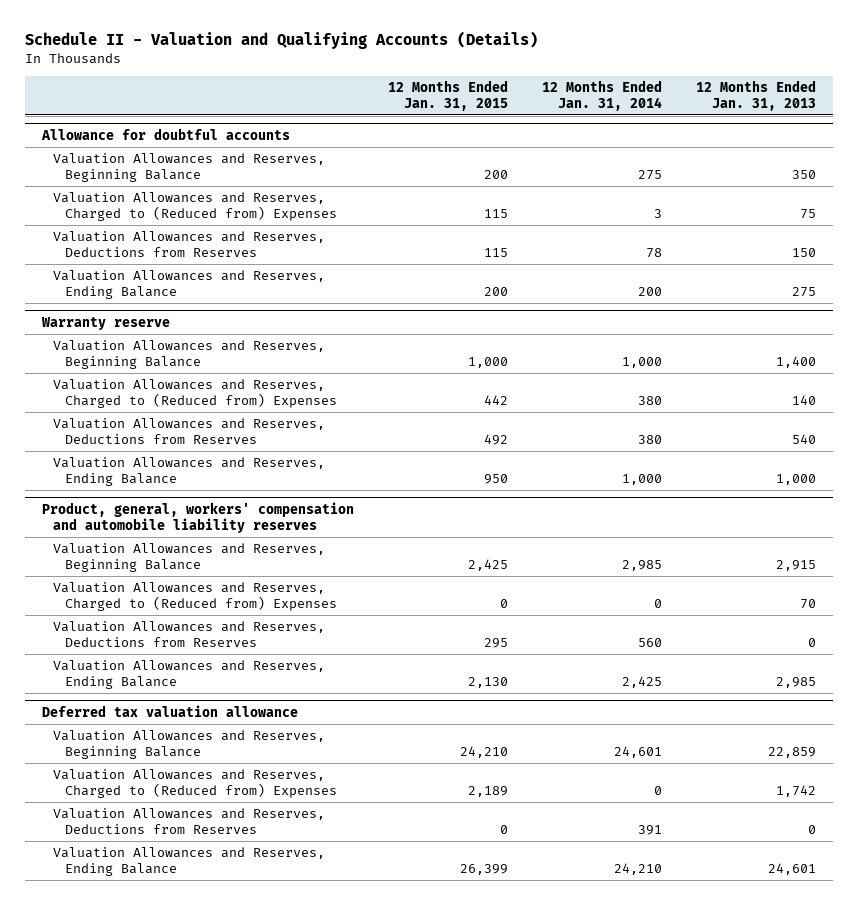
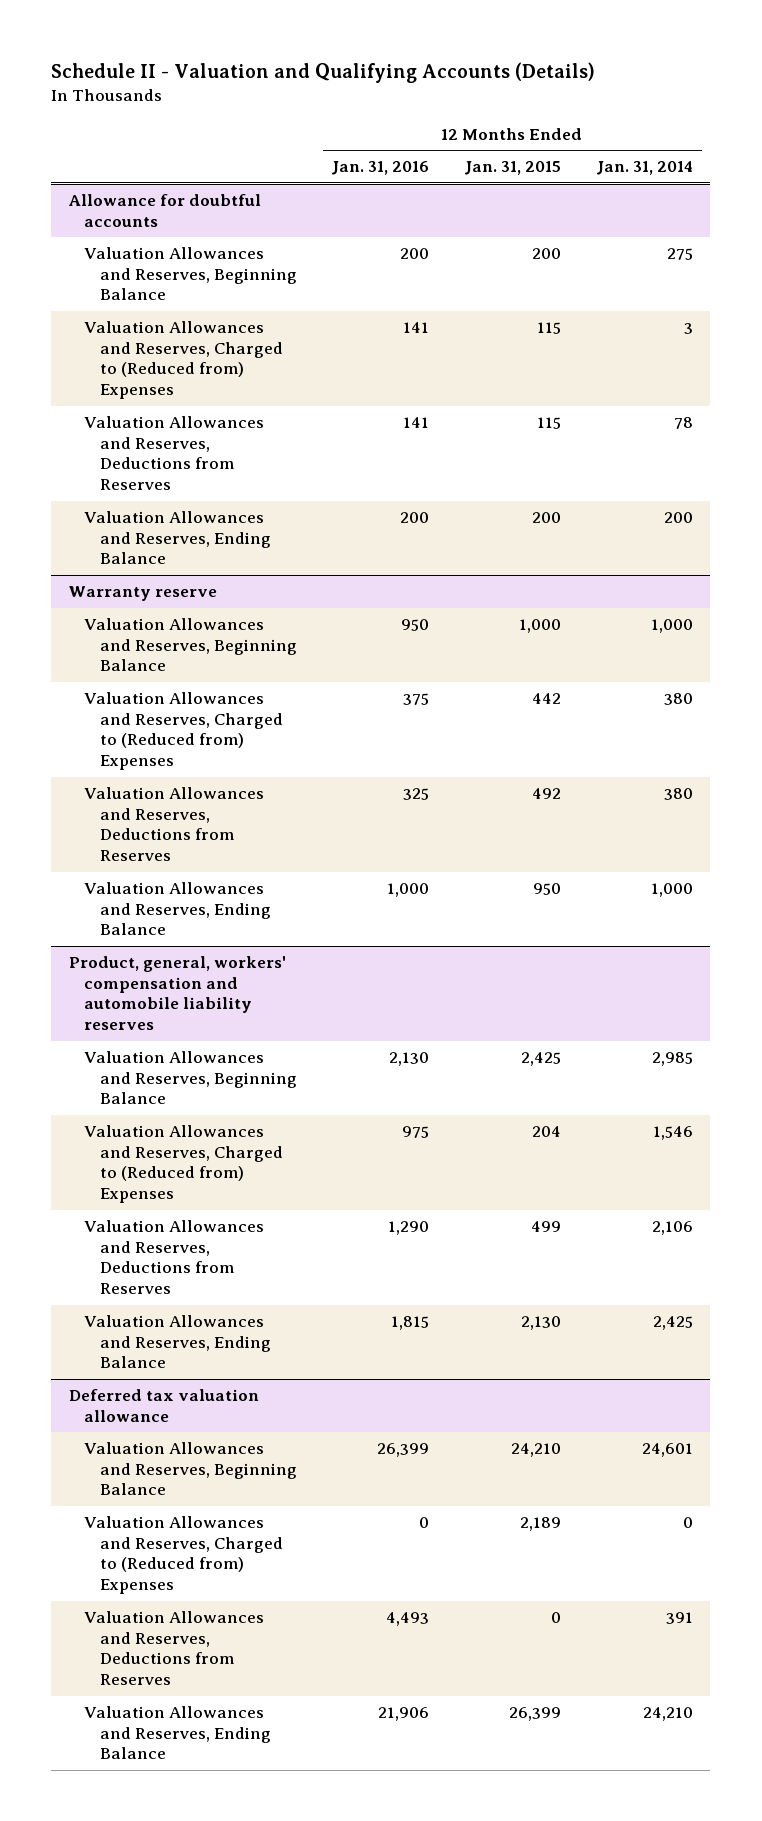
[696,79,817,111] 12 Months Ended Jan. 31, 2013 -> none
none -> [331,161,430,176] Jan. 31, 2016
[500,598,509,608] 0 -> [532,1126,562,1138] 204
[654,598,663,608] 0 -> [652,1126,693,1141] 1,546
[484,637,509,648] 295 -> [531,1221,562,1233] 499
[638,637,663,647] 560 -> [651,1221,693,1236] 2,106

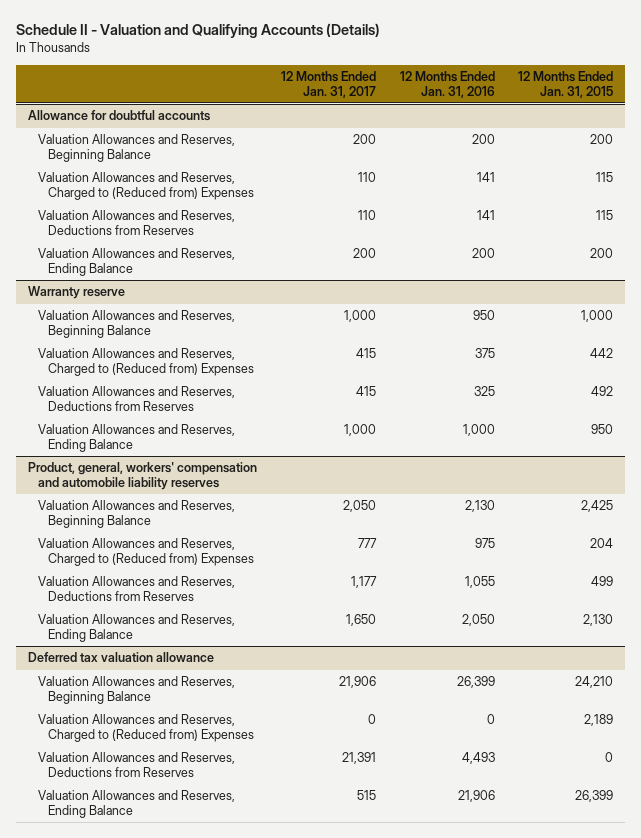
[595,161,693,176] Jan. 31, 2014 -> none
none -> [280,70,376,98] 12 Months Ended Jan. 31, 2017
[388,1221,430,1236] 1,290 -> [464,576,495,589] 1,055
[391,1316,430,1331] 1,815 -> [461,614,495,627] 2,050

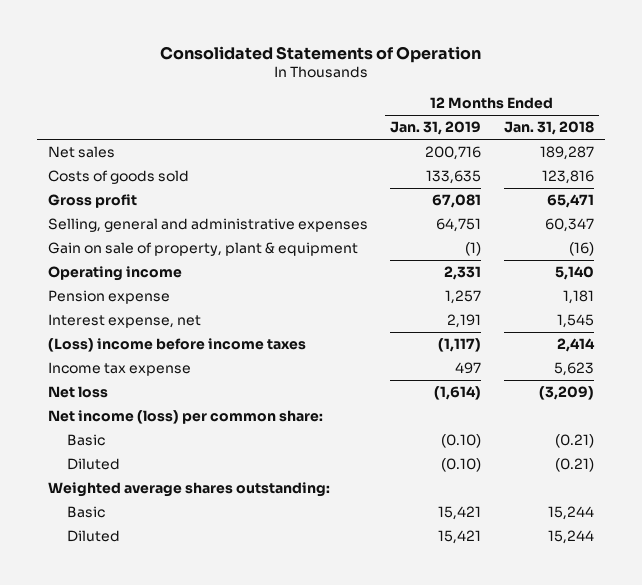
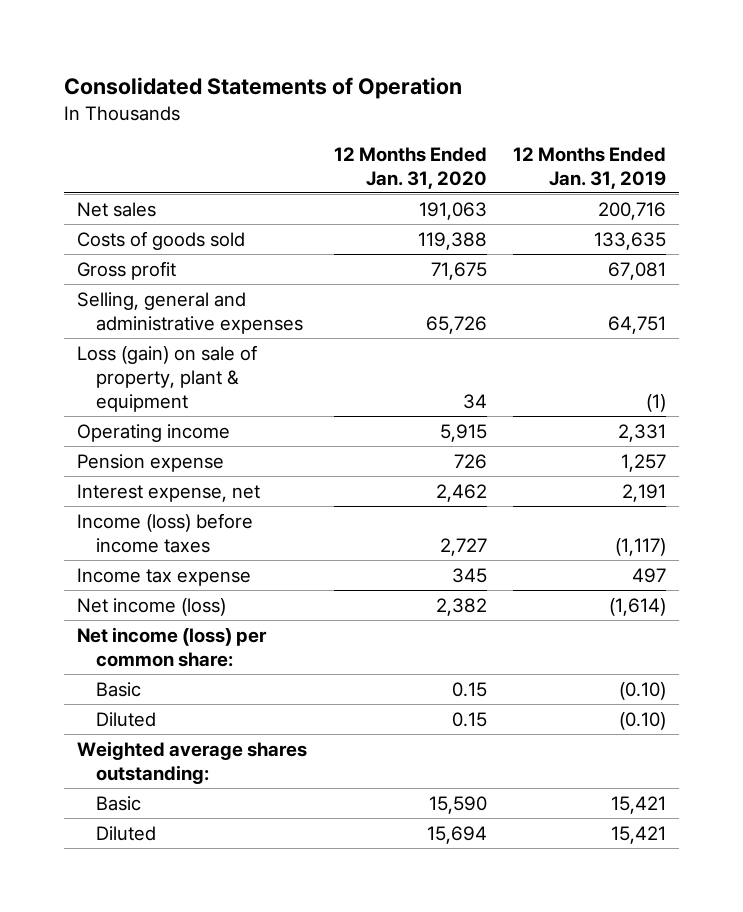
[503,121,594,136] Jan. 31, 2018 -> none
none -> [333,146,487,189] 12 Months Ended Jan. 31, 2020
[48,242,359,257] Gain on sale of property, plant & equipment -> [77,344,258,412] Loss (gain) on sale of property, plant & equipment
[48,338,307,353] (Loss) income before income taxes -> [77,512,254,553] Income (loss) before income taxes
[48,386,109,399] Net loss -> [77,597,227,616] Net income (loss)

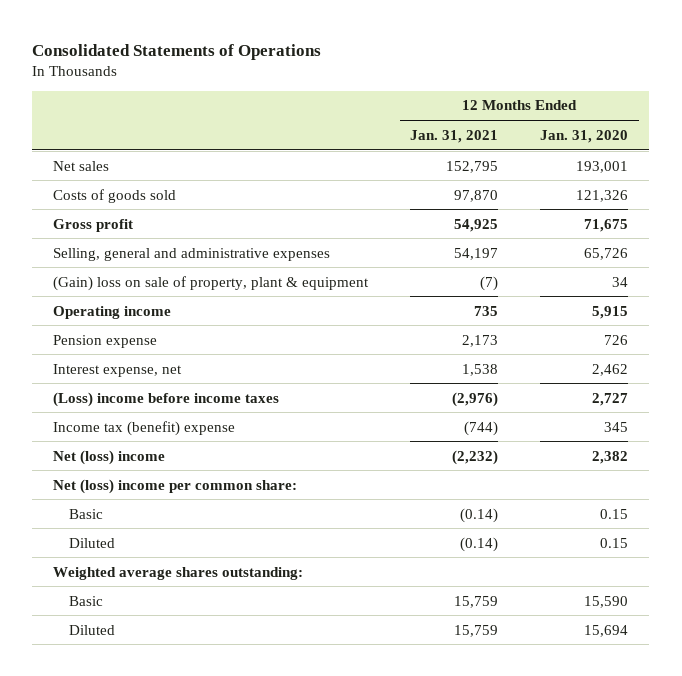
[64,77,463,100] Consolidated Statements of Operation -> [32,43,322,60] Consolidated Statements of Operations
[512,146,666,189] 12 Months Ended Jan. 31, 2019 -> none
none -> [410,129,499,143] Jan. 31, 2021
[418,201,487,220] 191,063 -> [576,160,629,173] 193,001
[417,231,487,250] 119,388 -> [576,189,629,202] 121,326
[77,344,258,412] Loss (gain) on sale of property, plant & equipment -> [53,275,370,291] (Gain) loss on sale of property, plant & equipment
[77,512,254,553] Income (loss) before income taxes -> [53,391,280,407] (Loss) income before income taxes
[77,567,252,586] Income tax expense -> [53,420,236,436] Income tax (benefit) expense
[77,597,227,616] Net income (loss) -> [53,449,166,465] Net (loss) income
[77,626,268,667] Net income (loss) per common share: -> [53,478,298,494] Net (loss) income per common share:

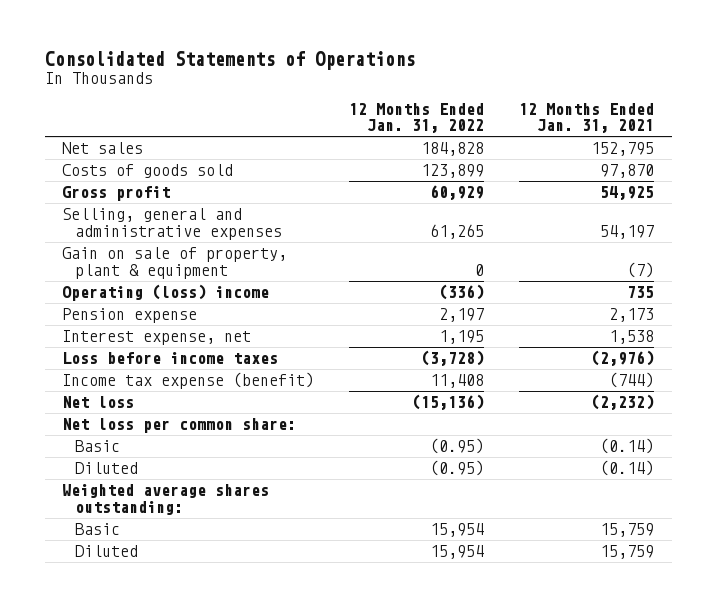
[540,129,629,143] Jan. 31, 2020 -> none
none -> [349,102,485,134] 12 Months Ended Jan. 31, 2022
[53,275,370,291] (Gain) loss on sale of property, plant & equipment -> [62,247,288,279] Gain on sale of property, plant & equipment
[53,305,172,319] Operating income -> [62,284,270,302] Operating (loss) income
[53,391,280,407] (Loss) income before income taxes -> [62,352,279,365] Loss before income taxes
[53,420,236,436] Income tax (benefit) expense -> [62,372,315,390] Income tax expense (benefit)
[53,449,166,465] Net (loss) income -> [62,396,135,409] Net loss
[53,478,298,494] Net (loss) income per common share: -> [62,418,297,434] Net loss per common share:

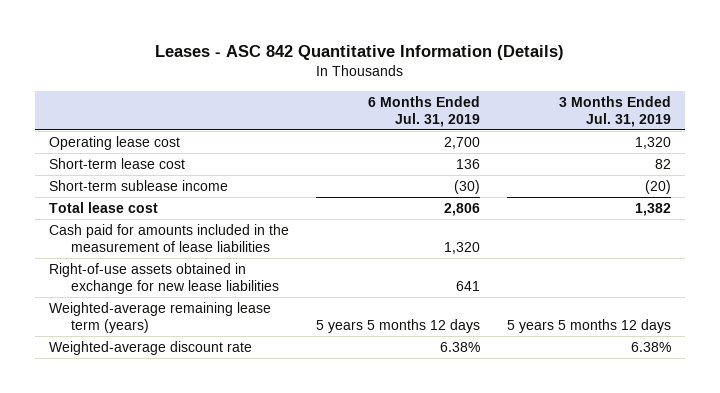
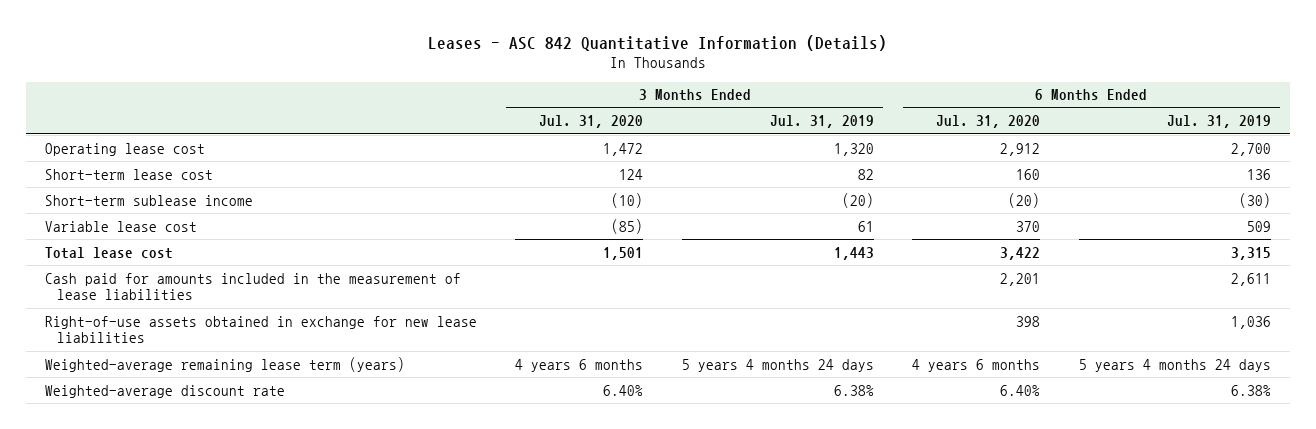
none -> [539,115,644,129] Jul. 31, 2020
none -> [936,115,1041,129] Jul. 31, 2020
none -> [45,220,198,232] Variable lease cost
[443,202,480,216] 2,806 -> [1230,246,1271,260] 3,315
[635,202,672,216] 1,382 -> [833,246,874,260] 1,443
[443,241,480,254] 1,320 -> [1230,272,1271,286] 2,611
[455,280,480,291] 641 -> [1230,315,1271,329] 1,036
[315,318,480,333] 5 years 5 months 12 days -> [1078,358,1271,372] 5 years 4 months 24 days
[507,318,672,333] 5 years 5 months 12 days -> [681,358,874,372] 5 years 4 months 24 days

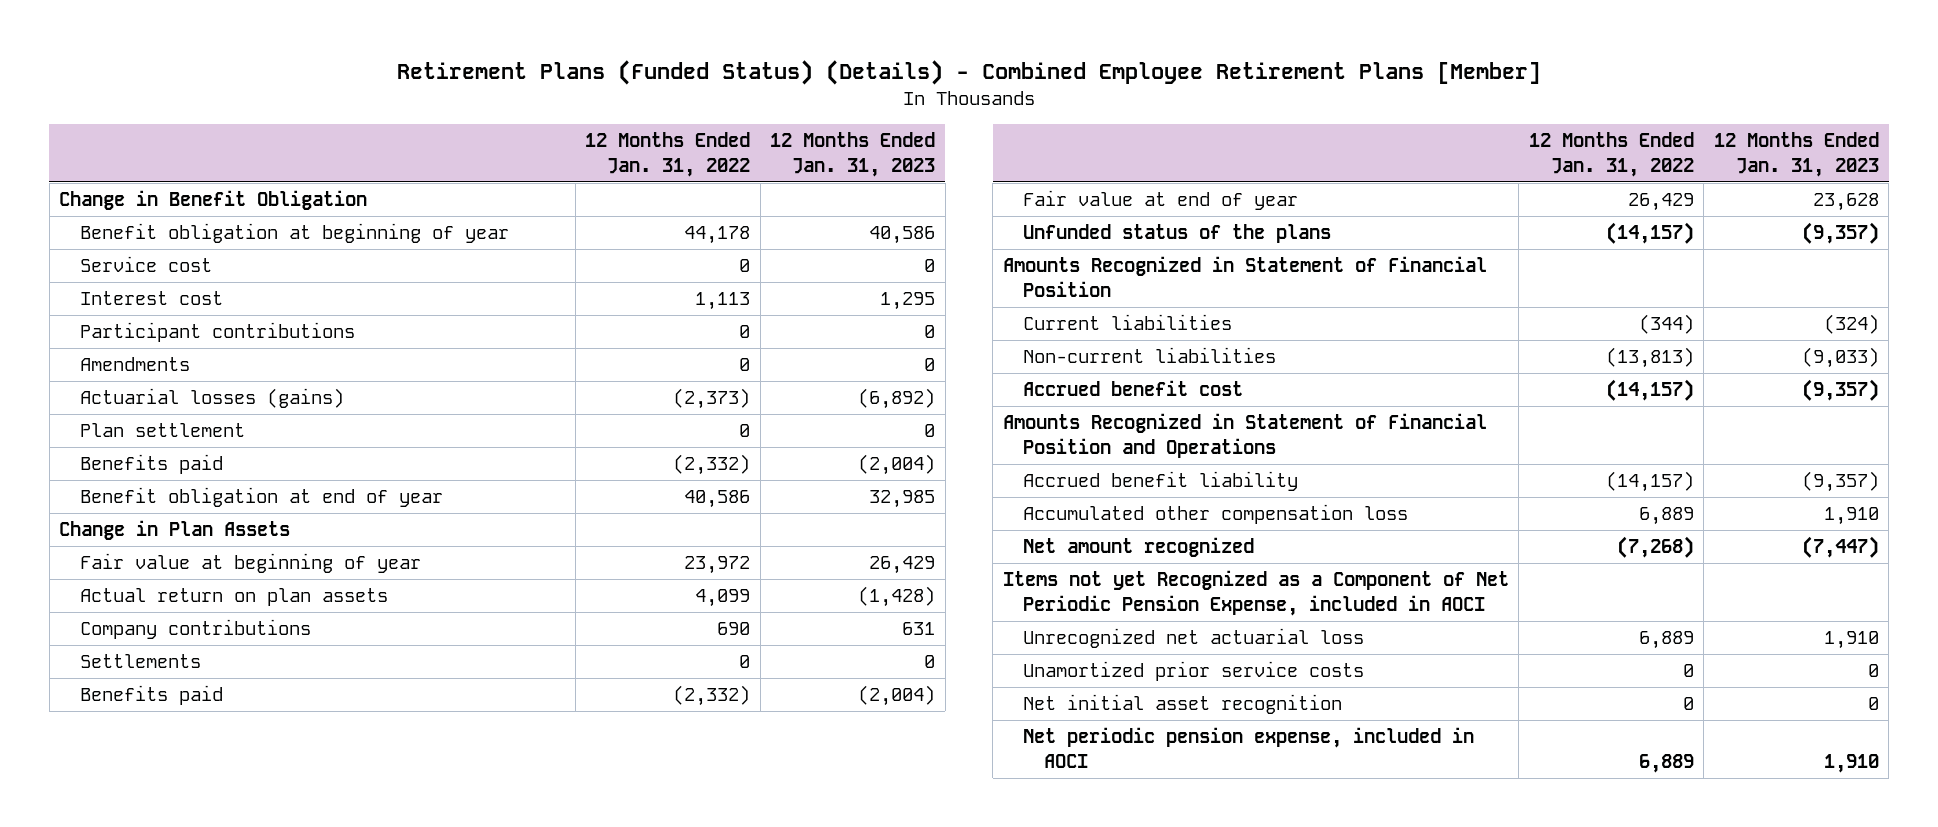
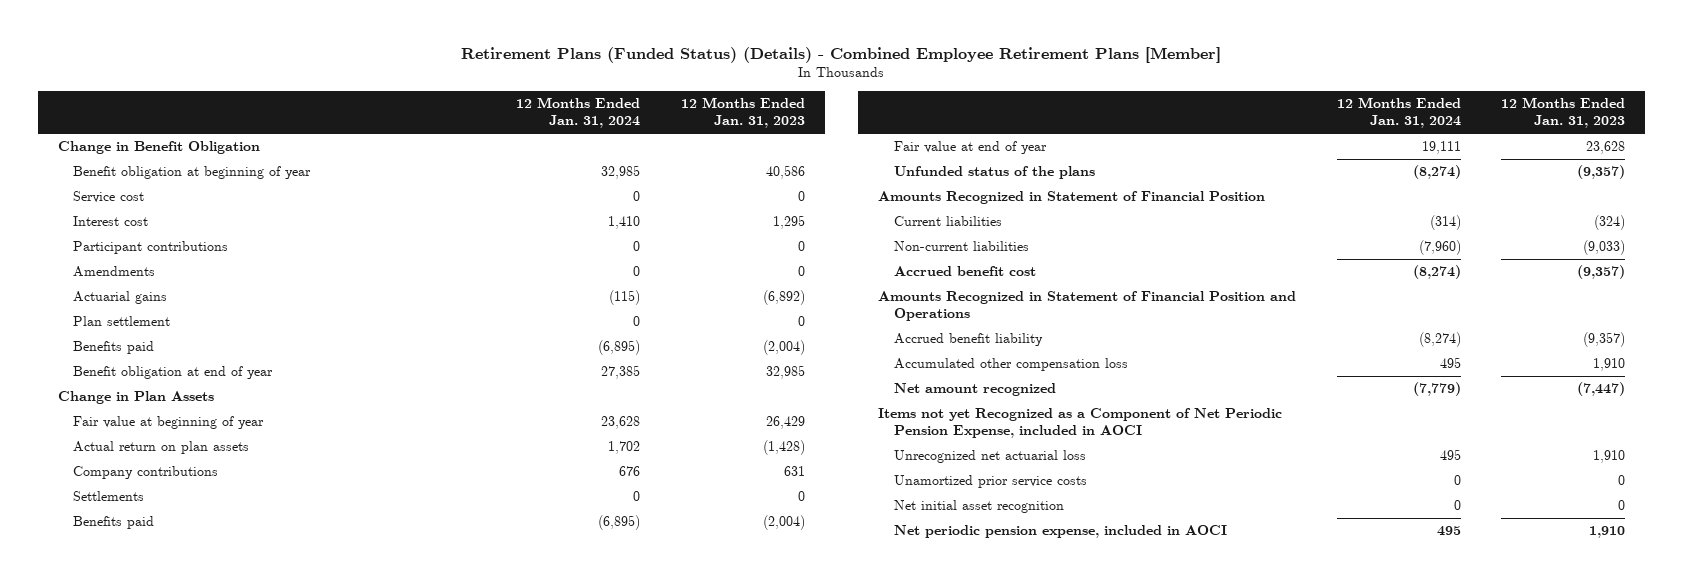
[585,132,751,178] 12 Months Ended Jan. 31, 2022 -> none
none -> [516,96,641,129] 12 Months Ended Jan. 31, 2024
[79,388,344,409] Actuarial losses (gains) -> [73,291,168,305] Actuarial gains

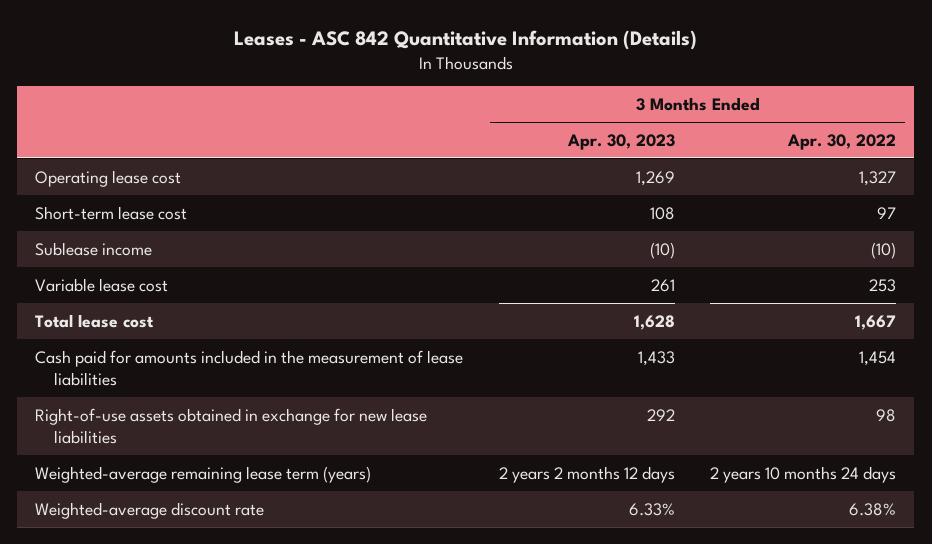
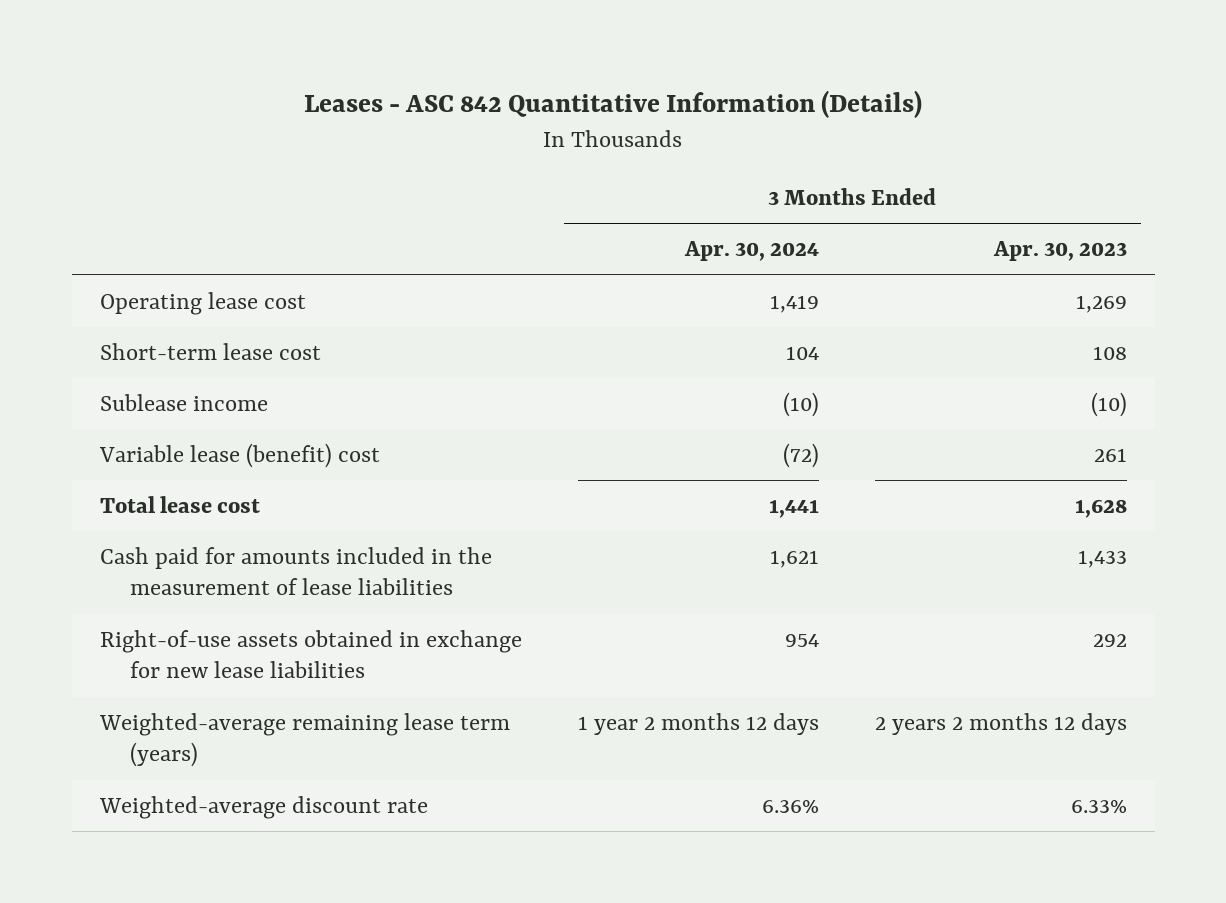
[787,133,897,150] Apr. 30, 2022 -> none
none -> [683,241,819,262] Apr. 30, 2024
[35,277,169,292] Variable lease cost -> [98,442,380,468] Variable lease (benefit) cost

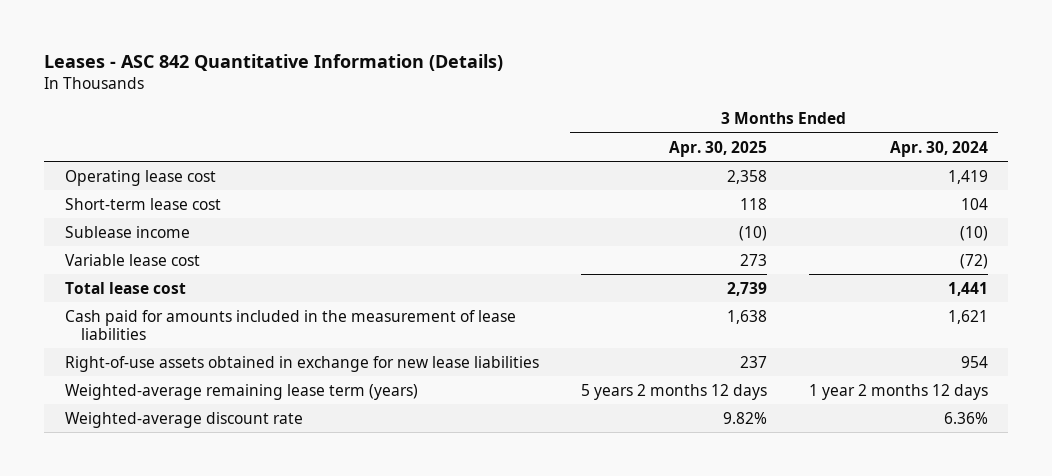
[992,241,1127,262] Apr. 30, 2023 -> none
none -> [668,140,767,157] Apr. 30, 2025
[98,442,380,468] Variable lease (benefit) cost -> [64,253,200,266] Variable lease cost

